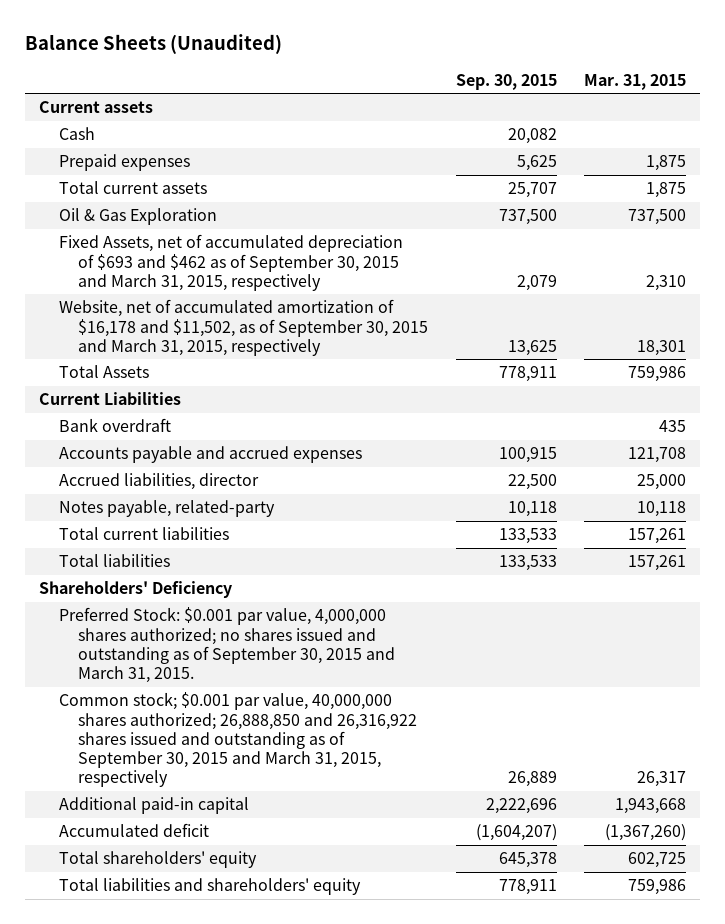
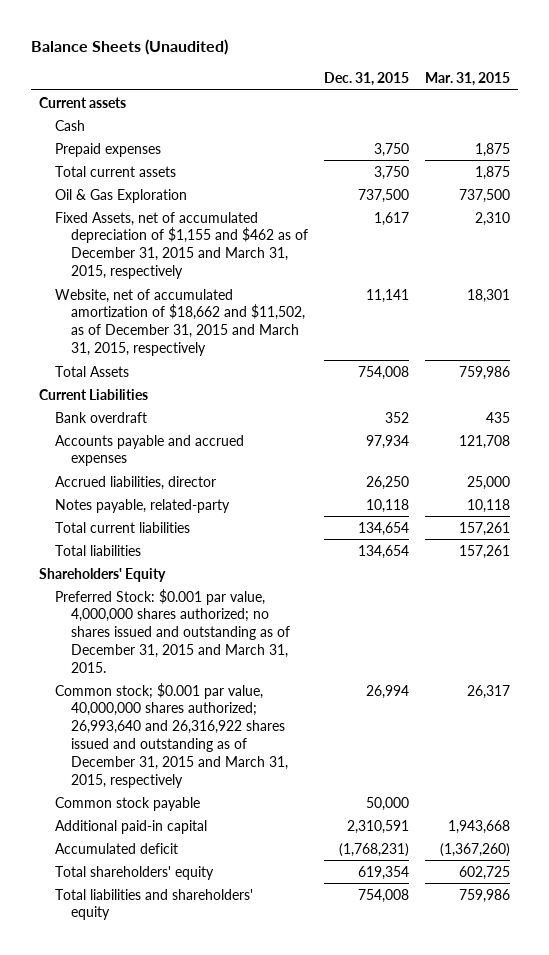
[455,73,557,90] Sep. 30, 2015 -> none
none -> [324,72,410,87] Dec. 31, 2015
[58,234,403,291] Fixed Assets, net of accumulated depreciation of $693 and $462 as of September 30, 2015 and March 31, 2015, respectively -> [55,211,309,280] Fixed Assets, net of accumulated depreciation of $1,155 and $462 as of December 31, 2015 and March 31, 2015, respectively
[58,299,429,356] Website, net of accumulated amortization of $16,178 and $11,502, as of September 30, 2015 and March 31, 2015, respectively -> [55,288,306,357] Website, net of accumulated amortization of $18,662 and $11,502, as of December 31, 2015 and March 31, 2015, respectively
[38,581,232,599] Shareholders' Deficiency -> [38,567,166,582] Shareholders' Equity
[58,607,396,684] Preferred Stock: $0.001 par value, 4,000,000 shares authorized; no shares issued and outstanding as of September 30, 2015 and March 31, 2015. -> [55,588,291,673] Preferred Stock: $0.001 par value, 4,000,000 shares authorized; no shares issued and outstanding as of December 31, 2015 and March 31, 2015.
[58,692,418,788] Common stock; $0.001 par value, 40,000,000 shares authorized; 26,888,850 and 26,316,922 shares issued and outstanding as of September 30, 2015 and March 31, 2015, respectively -> [55,682,289,788] Common stock; $0.001 par value, 40,000,000 shares authorized; 26,993,640 and 26,316,922 shares issued and outstanding as of December 31, 2015 and March 31, 2015, respectively
none -> [55,796,201,811] Common stock payable

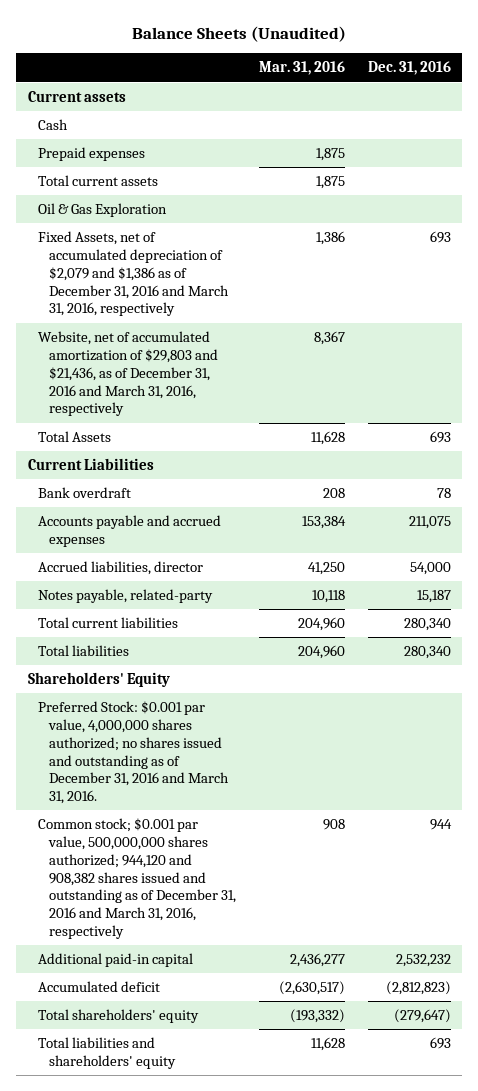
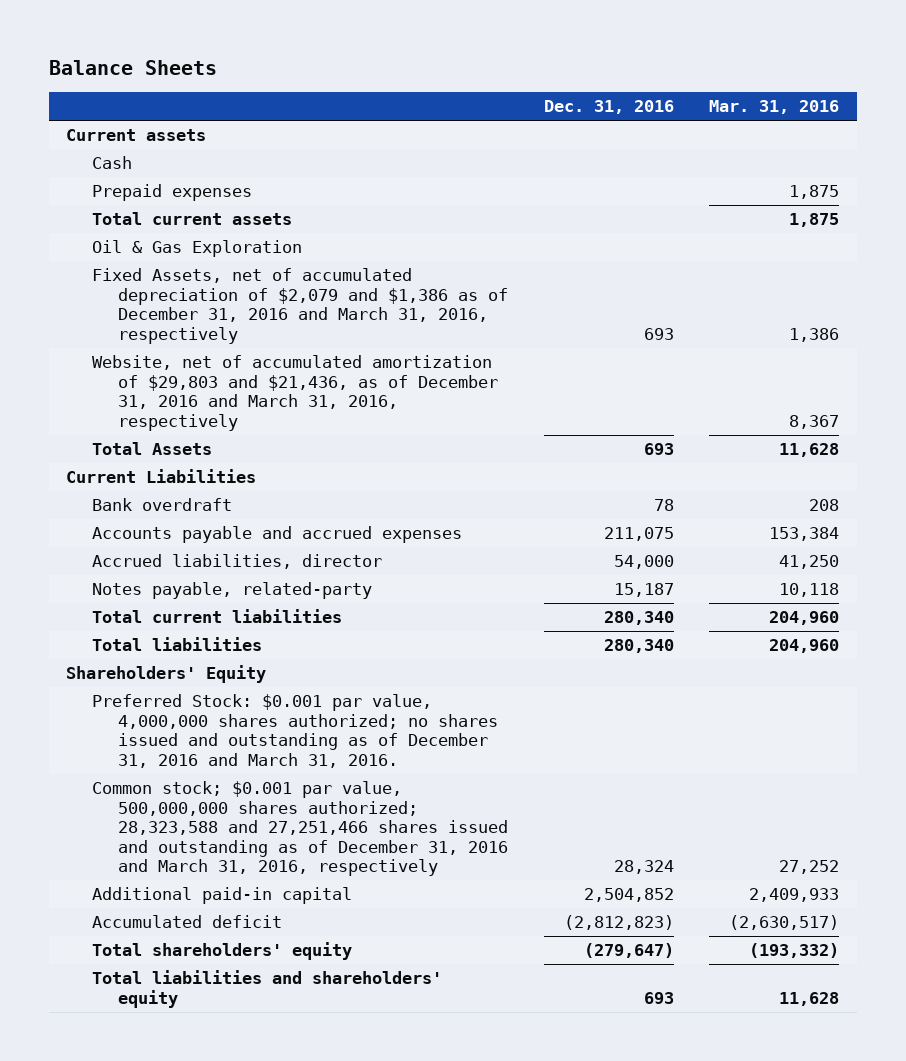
[132,25,347,42] Balance Sheets (Unaudited) -> [48,60,217,76] Balance Sheets
[38,818,237,940] Common stock; $0.001 par value, 500,000,000 shares authorized; 944,120 and 908,382 shares issued and outstanding as of December 31, 2016 and March 31, 2016, respectively -> [92,781,509,877] Common stock; $0.001 par value, 500,000,000 shares authorized; 28,323,588 and 27,251,466 shares issued and outstanding as of December 31, 2016 and March 31, 2016, respectively
[322,819,345,831] 908 -> [779,860,840,875] 27,252
[429,819,452,831] 944 -> [613,860,674,875] 28,324
[289,953,345,968] 2,436,277 -> [749,888,840,903] 2,409,933
[395,954,451,968] 2,532,232 -> [583,888,674,903] 2,504,852

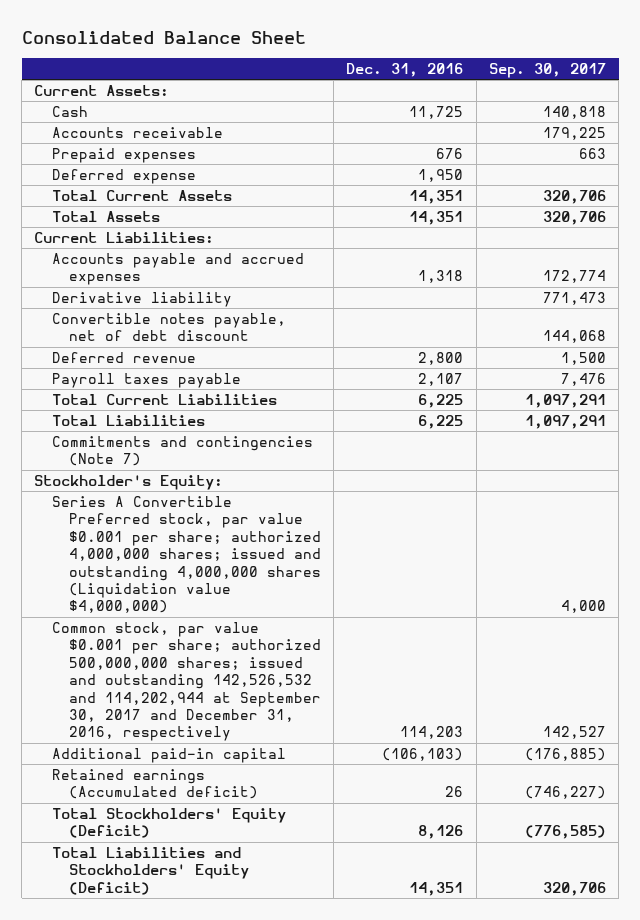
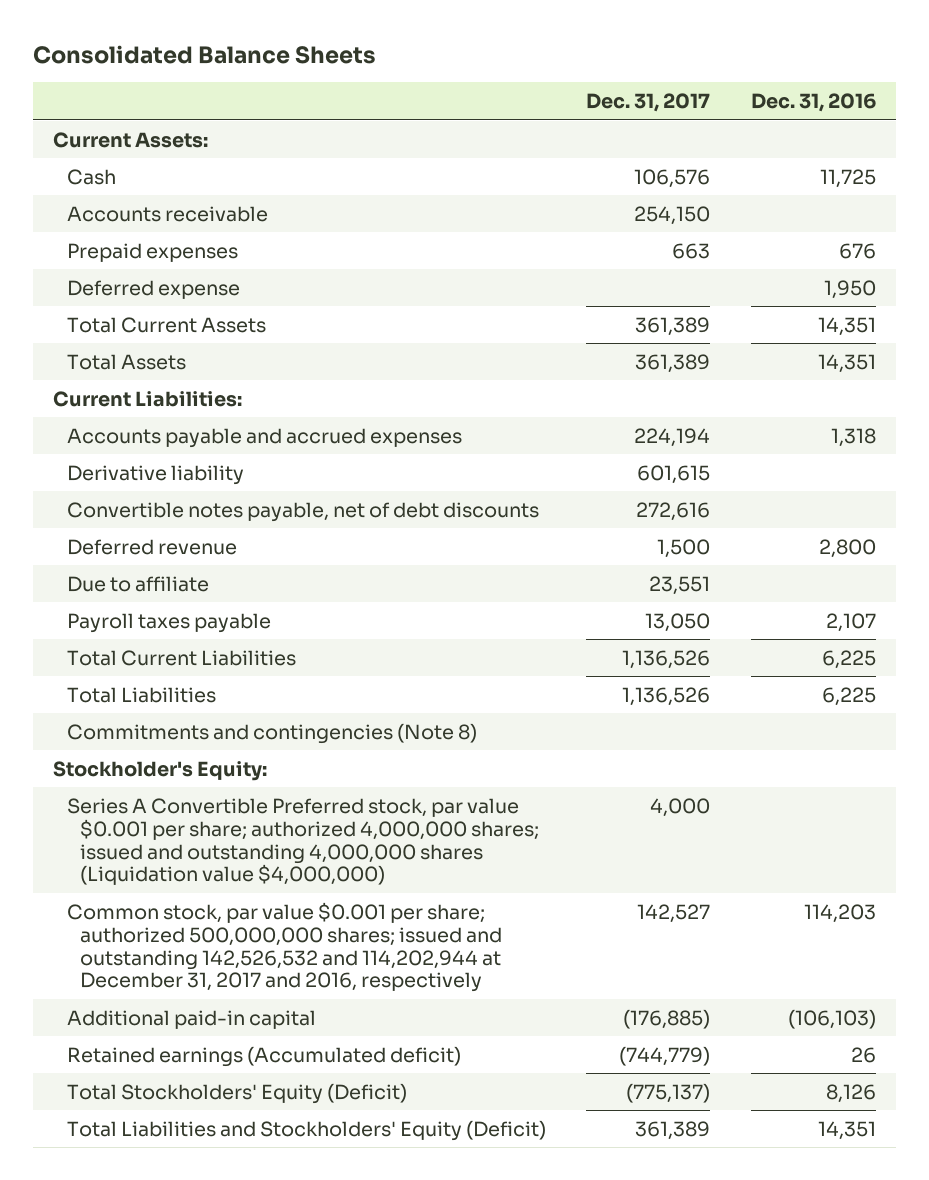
[21,30,306,44] Consolidated Balance Sheet -> [32,44,376,64] Consolidated Balance Sheets
[488,62,606,78] Sep. 30, 2017 -> none
none -> [586,93,711,113] Dec. 31, 2017
[51,312,286,342] Convertible notes payable, net of debt discount -> [66,501,539,522] Convertible notes payable, net of debt discounts
none -> [66,575,209,592] Due to affiliate
[51,435,313,467] Commitments and contingencies (Note 7) -> [66,722,477,744] Commitments and contingencies (Note 8)
[51,621,321,742] Common stock, par value $0.001 per share; authorized 500,000,000 shares; issued and outstanding 142,526,532 and 114,202,944 at September 30, 2017 and December 31, 2016, respectively -> [66,901,503,993] Common stock, par value $0.001 per share; authorized 500,000,000 shares; issued and outstanding 142,526,532 and 114,202,944 at December 31, 2017 and 2016, respectively

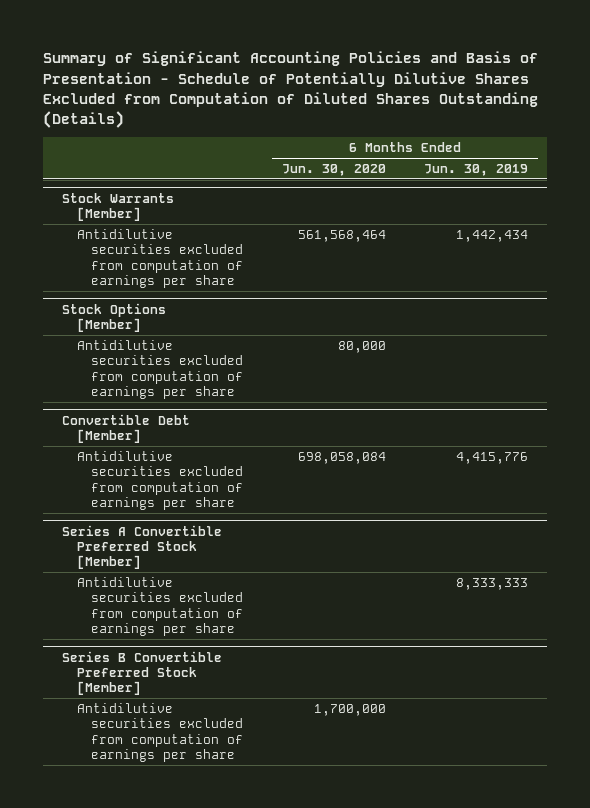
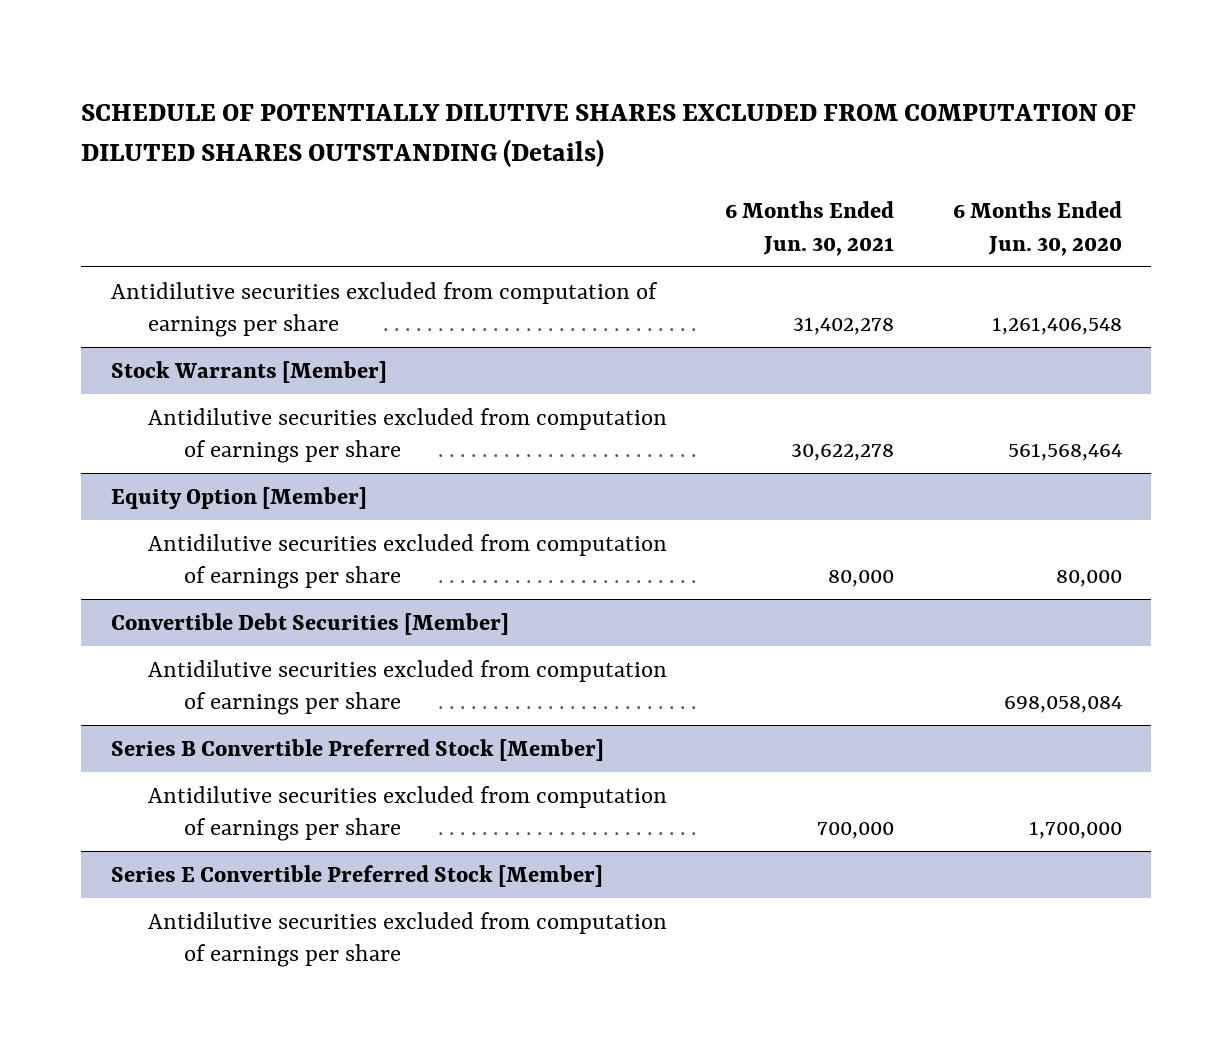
[42,51,538,129] Summary of Significant Accounting Policies and Basis of Presentation - Schedule of Potentially Dilutive Shares Excluded from Computation of Diluted Shares Outstanding (Details) -> [81,104,1137,168] SCHEDULE OF POTENTIALLY DILUTIVE SHARES EXCLUDED FROM COMPUTATION OF DILUTED SHARES OUTSTANDING (Details)
[424,163,529,176] Jun. 30, 2019 -> none
none -> [725,200,895,256] 6 Months Ended Jun. 30, 2021
none -> [110,281,658,338] Antidilutive securities excluded from computation of earnings per share
[62,302,167,332] Stock Options [Member] -> [110,486,367,509] Equity Option [Member]
[62,413,191,443] Convertible Debt [Member] -> [110,612,509,635] Convertible Debt Securities [Member]
[62,524,223,570] Series A Convertible Preferred Stock [Member] -> none
[76,576,244,636] Antidilutive securities excluded from computation of earnings per share -> none
none -> [110,864,603,887] Series E Convertible Preferred Stock [Member]
none -> [147,911,667,968] Antidilutive securities excluded from computation of earnings per share

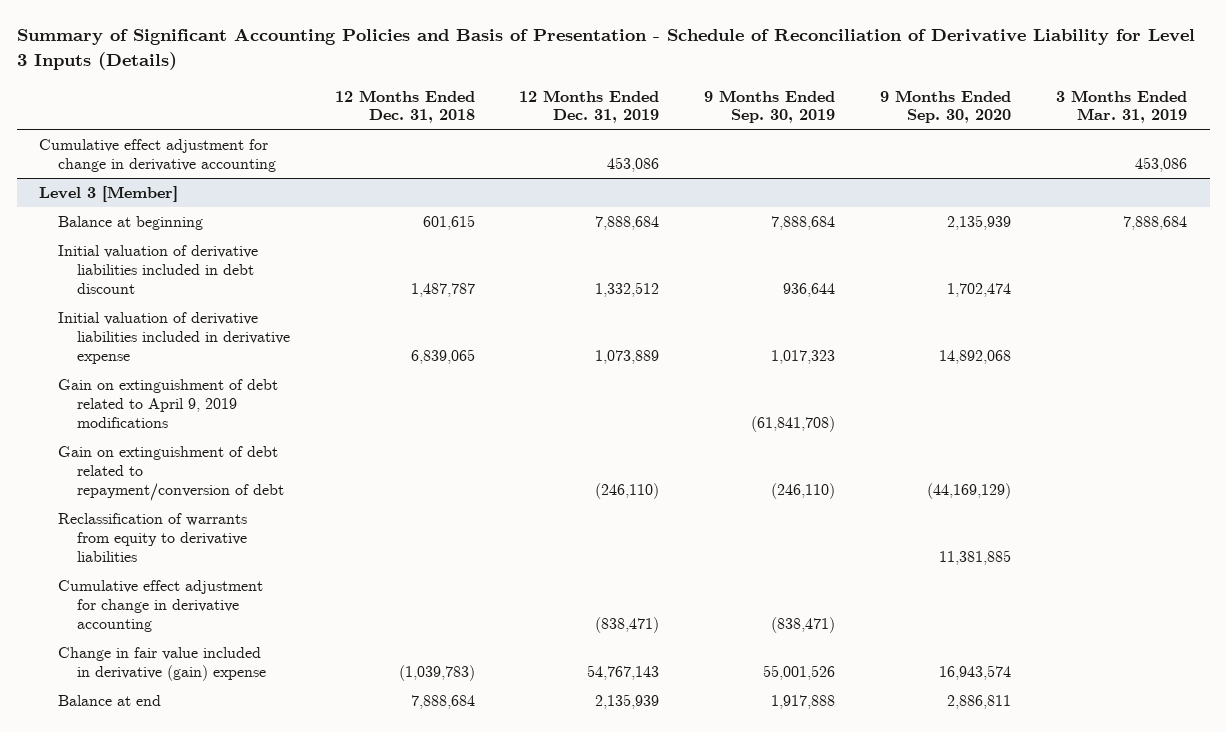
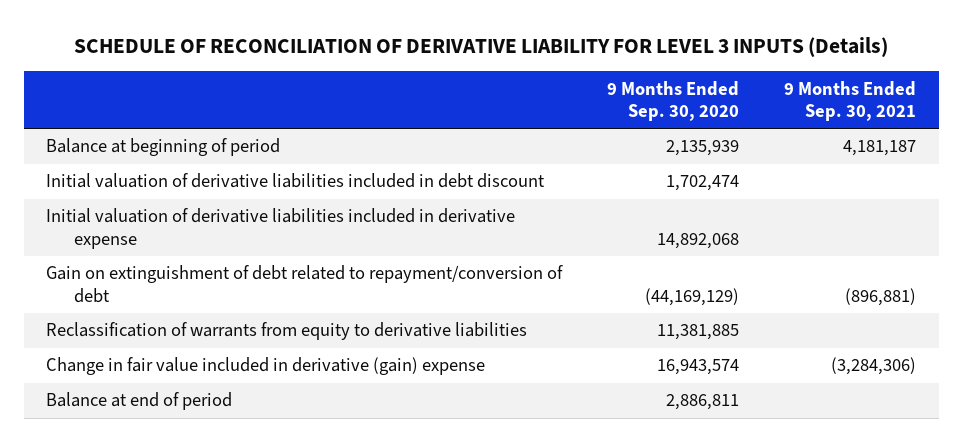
[16,28,1195,70] Summary of Significant Accounting Policies and Basis of Presentation - Schedule of Reconciliation of Derivative Liability for Level 3 Inputs (Details) -> [74,36,889,57] SCHEDULE OF RECONCILIATION OF DERIVATIVE LIABILITY FOR LEVEL 3 INPUTS (Details)
[334,89,475,124] 12 Months Ended Dec. 31, 2018 -> none
[519,89,660,124] 12 Months Ended Dec. 31, 2019 -> none
[704,89,836,124] 9 Months Ended Sep. 30, 2019 -> none
[1056,89,1188,124] 3 Months Ended Mar. 31, 2019 -> none
none -> [784,80,917,121] 9 Months Ended Sep. 30, 2021
[39,138,276,172] Cumulative effect adjustment for change in derivative accounting -> none
[39,185,179,202] Level 3 [Member] -> none
[57,215,203,230] Balance at beginning -> [46,138,281,157] Balance at beginning of period
[57,378,278,428] Gain on extinguishment of debt related to April 9, 2019 modifications -> none
[57,579,263,632] Cumulative effect adjustment for change in derivative accounting -> none
[57,694,161,706] Balance at end -> [46,392,233,411] Balance at end of period

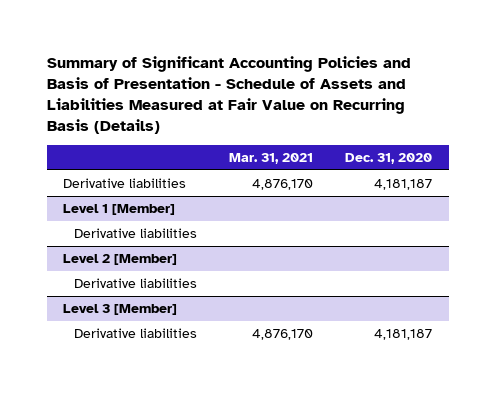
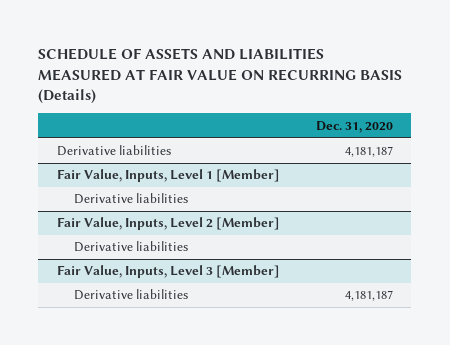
[46,55,411,135] Summary of Significant Accounting Policies and Basis of Presentation - Schedule of Assets and Liabilities Measured at Fair Value on Recurring Basis (Details) -> [38,47,403,105] SCHEDULE OF ASSETS AND LIABILITIES MEASURED AT FAIR VALUE ON RECURRING BASIS (Details)
[229,152,314,164] Mar. 31, 2021 -> none
[62,204,175,216] Level 1 [Member] -> [56,169,280,183] Fair Value, Inputs, Level 1 [Member]
[62,254,177,266] Level 2 [Member] -> [56,217,280,231] Fair Value, Inputs, Level 2 [Member]
[62,304,177,316] Level 3 [Member] -> [56,265,280,279] Fair Value, Inputs, Level 3 [Member]

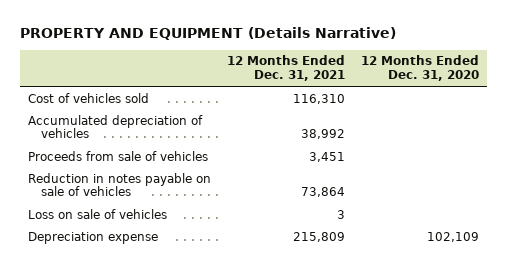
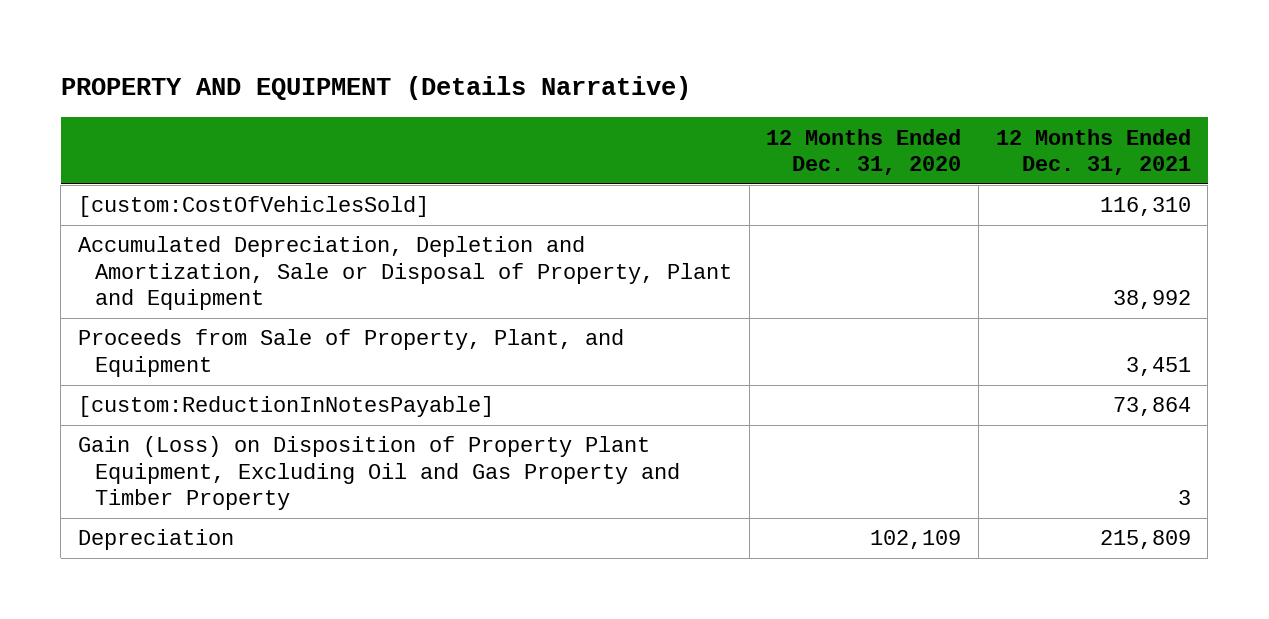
[27,92,149,103] Cost of vehicles sold -> [77,196,429,218] [custom:CostOfVehiclesSold]
[27,114,203,139] Accumulated depreciation of vehicles -> [77,236,733,311] Accumulated Depreciation, Depletion and Amortization, Sale or Disposal of Property, Plant and Equipment
[27,150,208,161] Proceeds from sale of vehicles -> [77,329,624,377] Proceeds from Sale of Property, Plant, and Equipment
[27,172,211,197] Reduction in notes payable on sale of vehicles -> [77,396,494,418] [custom:ReductionInNotesPayable]
[27,208,167,219] Loss on sale of vehicles -> [77,436,681,511] Gain (Loss) on Disposition of Property Plant Equipment, Excluding Oil and Gas Property and Timber Property
[27,231,158,244] Depreciation expense -> [77,529,234,551] Depreciation

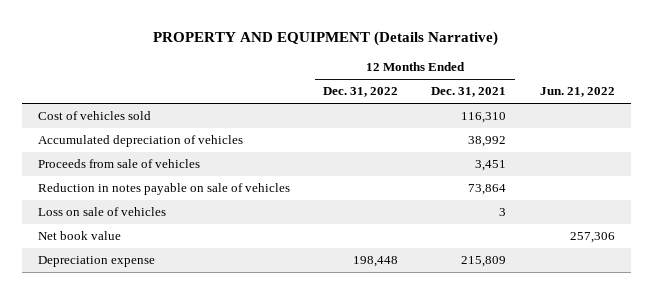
[766,128,962,175] 12 Months Ended Dec. 31, 2020 -> none
none -> [323,87,399,98] Dec. 31, 2022
none -> [539,87,615,98] Jun. 21, 2022
[77,196,429,218] [custom:CostOfVehiclesSold] -> [38,111,152,121] Cost of vehicles sold
[77,236,733,311] Accumulated Depreciation, Depletion and Amortization, Sale or Disposal of Property, Plant and Equipment -> [38,135,244,148] Accumulated depreciation of vehicles
[77,329,624,377] Proceeds from Sale of Property, Plant, and Equipment -> [38,159,201,169] Proceeds from sale of vehicles
[77,396,494,418] [custom:ReductionInNotesPayable] -> [38,183,291,196] Reduction in notes payable on sale of vehicles
[77,436,681,511] Gain (Loss) on Disposition of Property Plant Equipment, Excluding Oil and Gas Property and Timber Property -> [38,207,167,217] Loss on sale of vehicles
none -> [38,231,122,241] Net book value
[77,529,234,551] Depreciation -> [38,256,156,268] Depreciation expense

